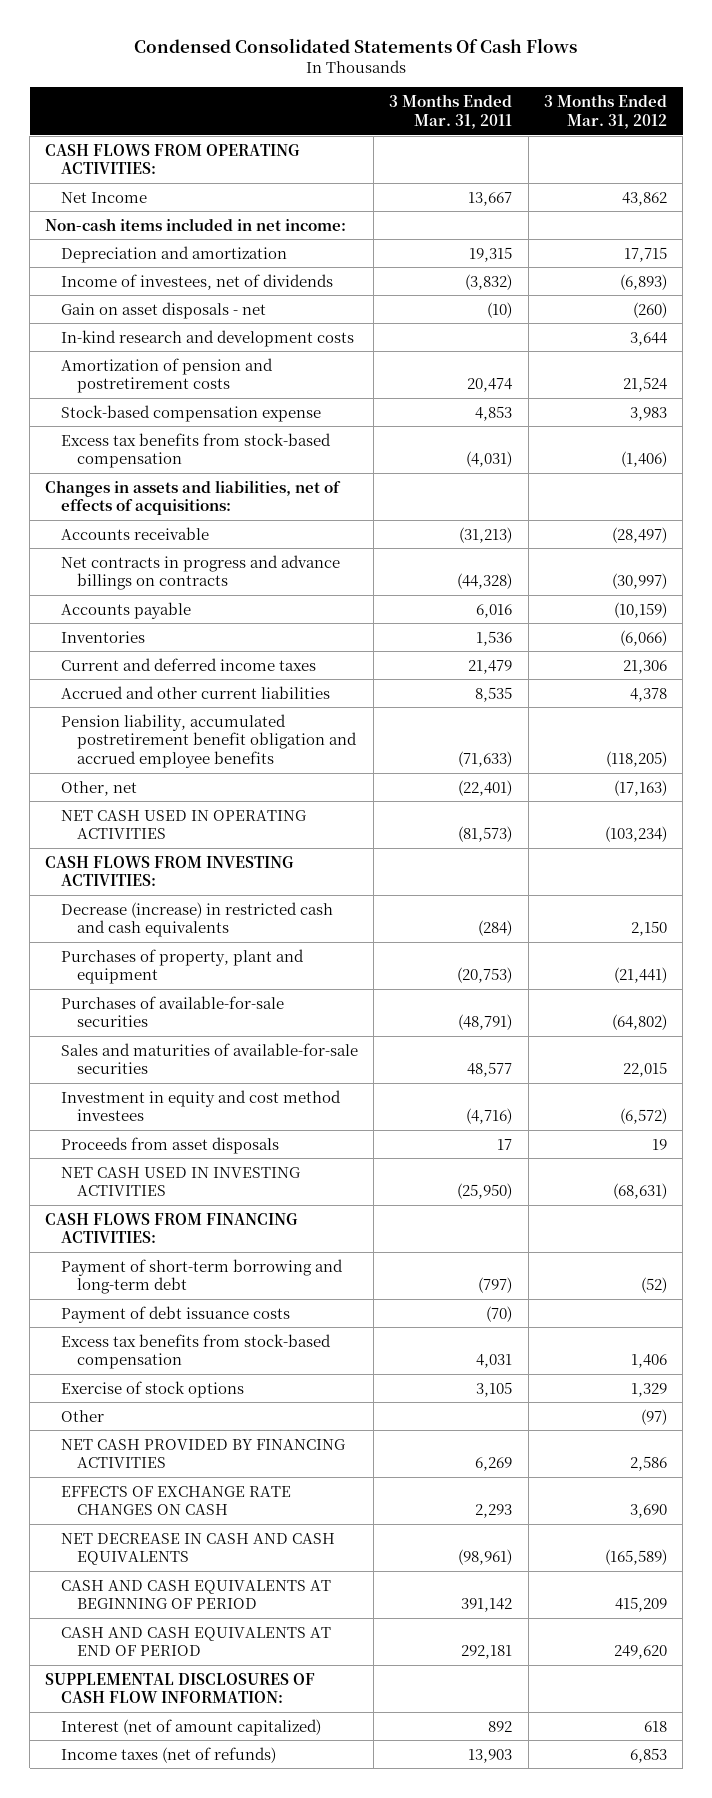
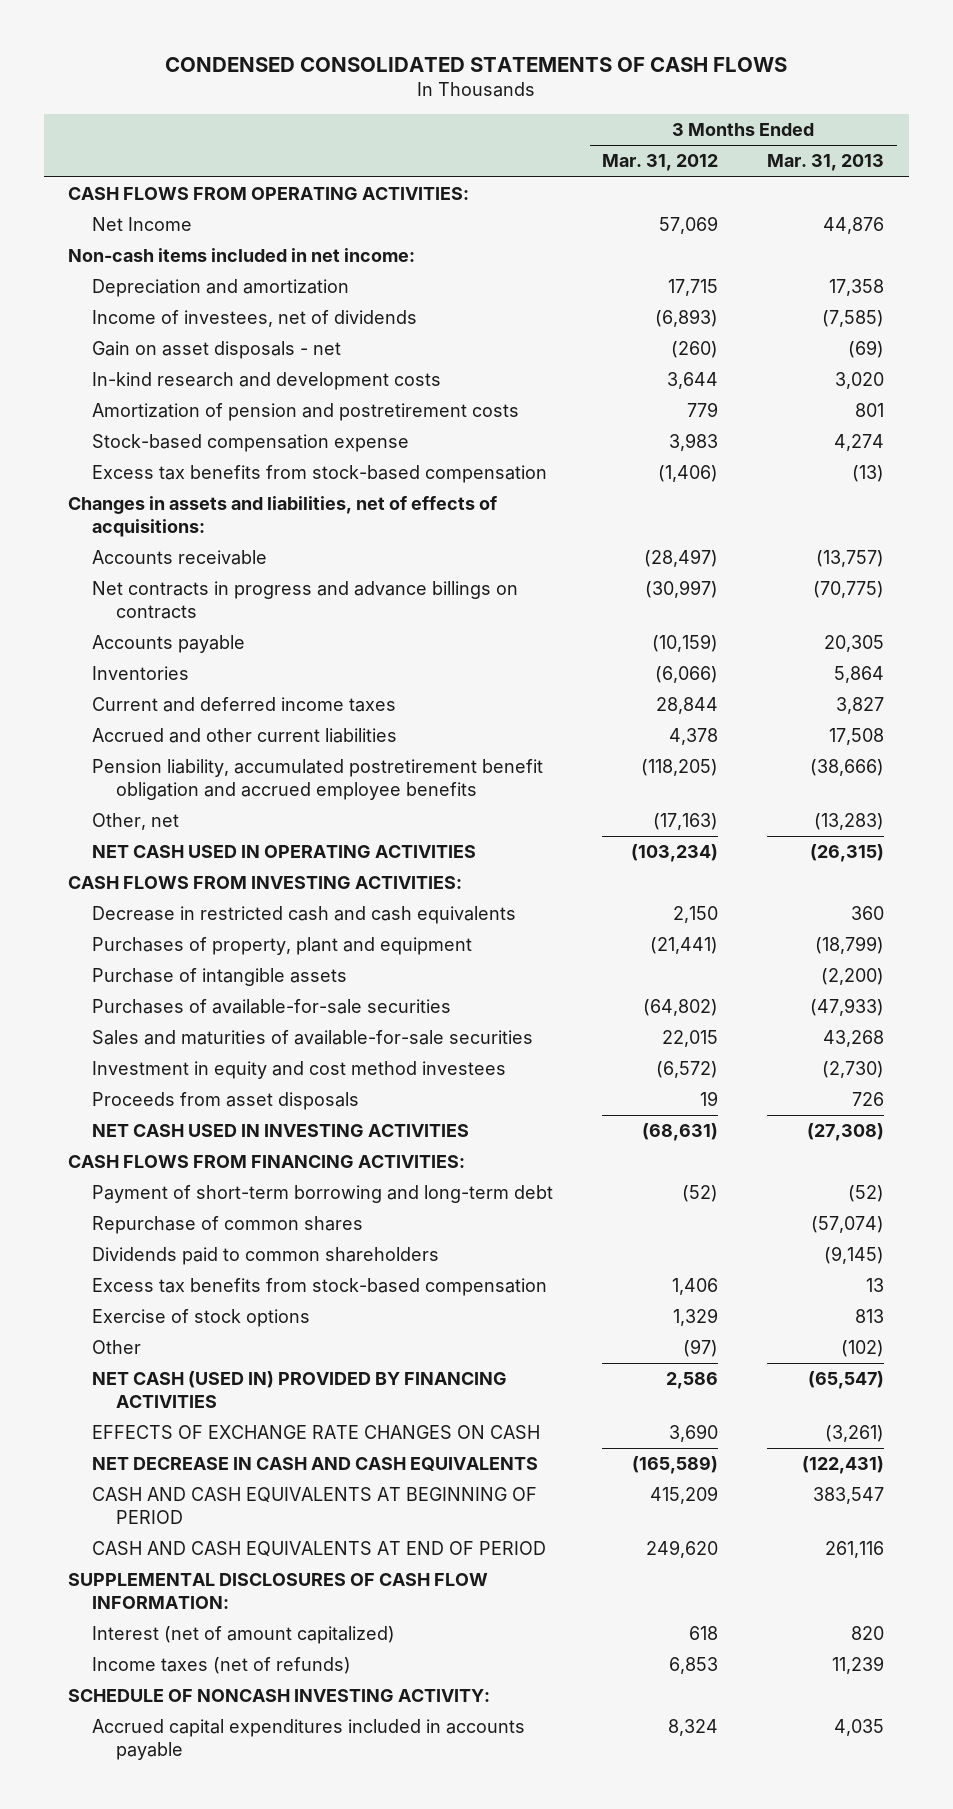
[134,37,578,53] Condensed Consolidated Statements Of Cash Flows -> [165,56,788,72] CONDENSED CONSOLIDATED STATEMENTS OF CASH FLOWS
[389,93,513,129] 3 Months Ended Mar. 31, 2011 -> none
none -> [767,154,885,172] Mar. 31, 2013
[621,191,667,206] 43,862 -> [659,216,719,235] 57,069
[622,377,667,393] 21,524 -> [687,402,719,418] 779
[622,659,667,674] 21,306 -> [656,697,719,715] 28,844
[60,901,333,938] Decrease (increase) in restricted cash and cash equivalents -> [92,906,517,925] Decrease in restricted cash and cash equivalents
none -> [92,968,348,987] Purchase of intangible assets
[60,1305,290,1323] Payment of debt issuance costs -> none
none -> [92,1216,364,1235] Repurchase of common shares
none -> [92,1247,440,1266] Dividends paid to common shareholders
[60,1438,345,1469] NET CASH PROVIDED BY FINANCING ACTIVITIES -> [92,1371,508,1408] NET CASH (USED IN) PROVIDED BY FINANCING ACTIVITIES
none -> [68,1689,491,1703] SCHEDULE OF NONCASH INVESTING ACTIVITY:
none -> [92,1719,526,1760] Accrued capital expenditures included in accounts payable

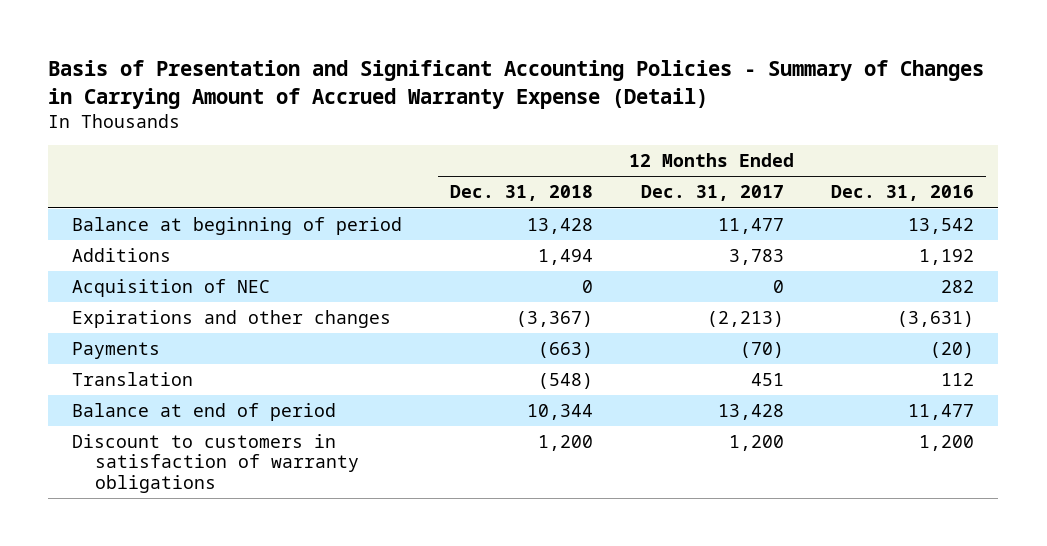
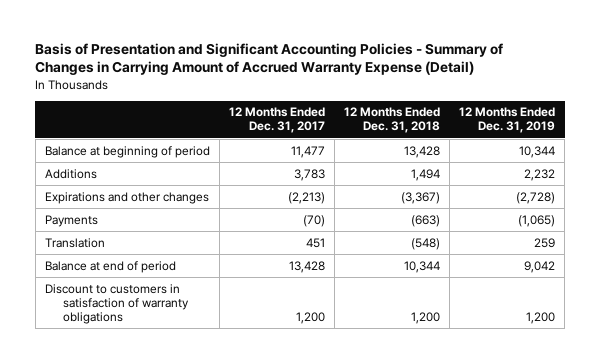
[831,185,975,202] Dec. 31, 2016 -> none
none -> [459,107,556,134] 12 Months Ended Dec. 31, 2019
[72,278,271,297] Acquisition of NEC -> none

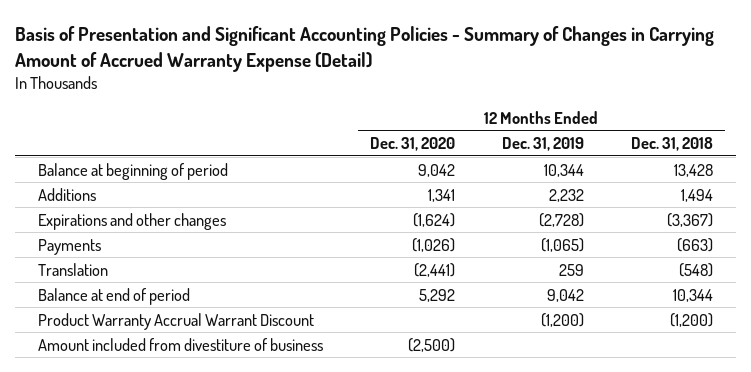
[228,107,325,134] 12 Months Ended Dec. 31, 2017 -> none
none -> [370,137,456,152] Dec. 31, 2020
[44,283,189,325] Discount to customers in satisfaction of warranty obligations -> none
none -> [38,312,315,330] Product Warranty Accrual Warrant Discount
none -> [38,337,324,351] Amount included from divestiture of business

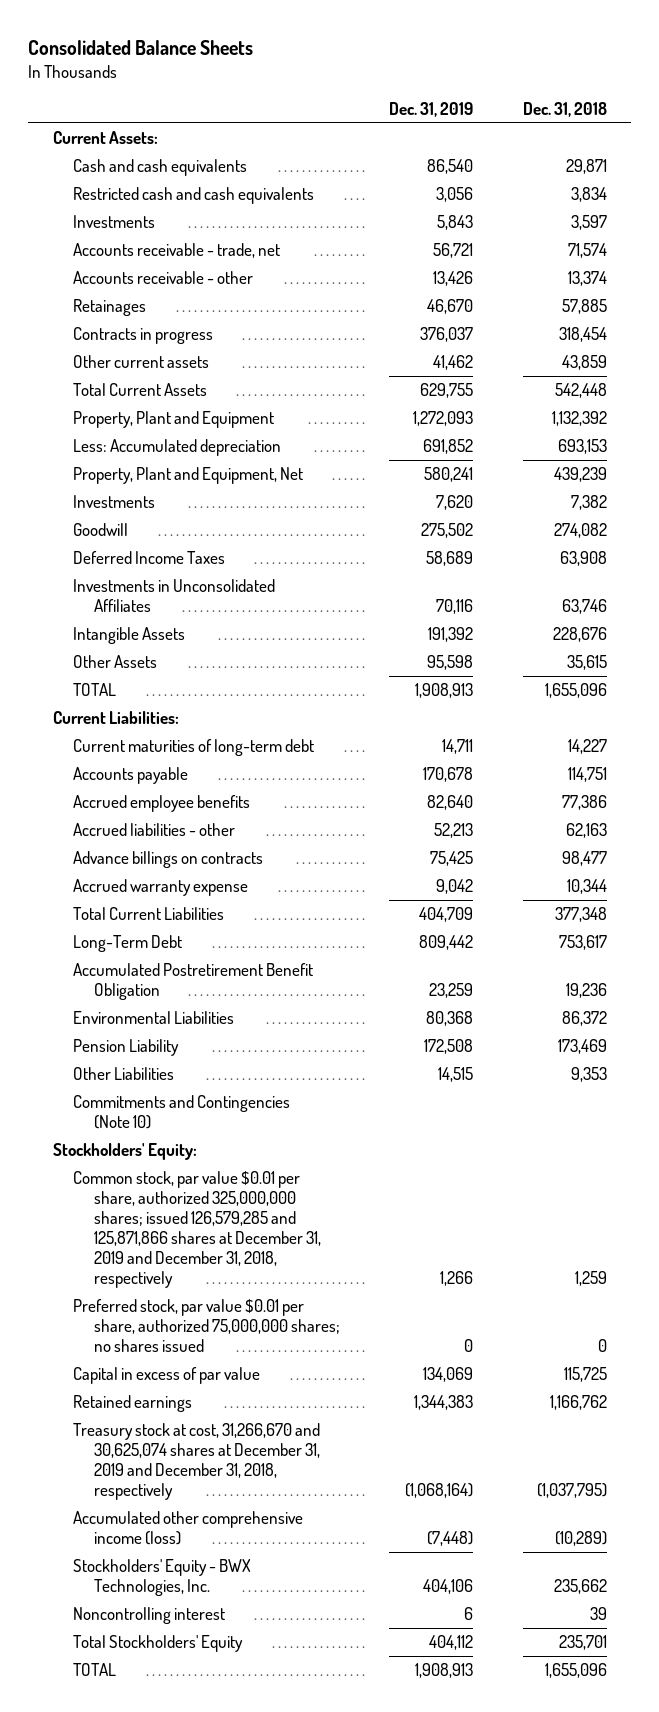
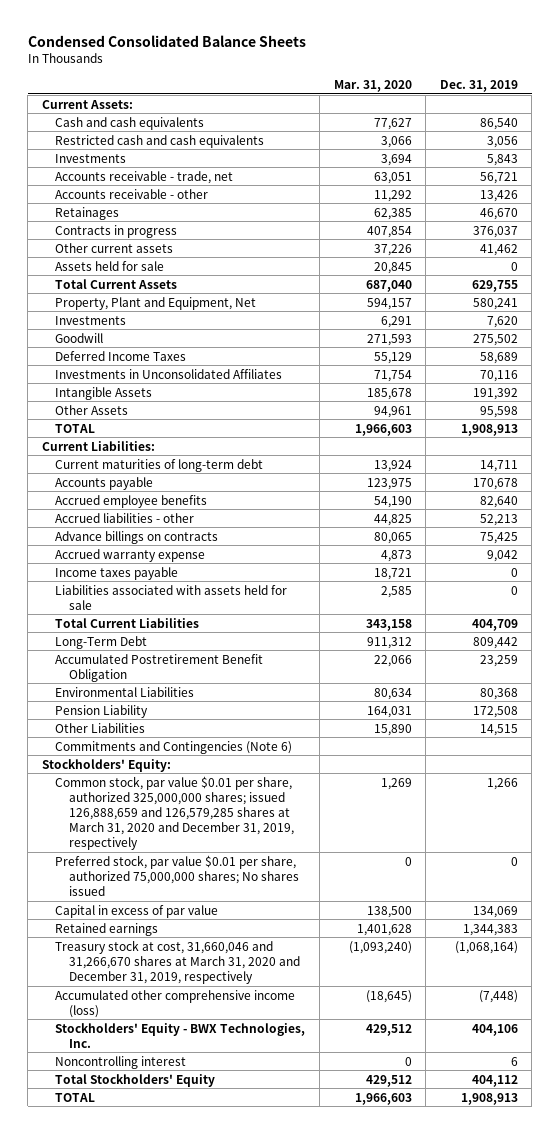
[28,39,254,55] Consolidated Balance Sheets -> [27,34,306,47] Condensed Consolidated Balance Sheets
[522,101,607,117] Dec. 31, 2018 -> none
none -> [333,79,412,92] Mar. 31, 2020
none -> [55,260,165,271] Assets held for sale
[73,411,275,429] Property, Plant and Equipment -> none
[73,439,282,457] Less: Accumulated depreciation -> none
none -> [55,566,179,580] Income taxes payable
none -> [55,584,288,610] Liabilities associated with assets held for sale
[73,1095,291,1130] Commitments and Contingencies (Note 10) -> [55,740,293,754] Commitments and Contingencies (Note 6)
[73,1171,322,1289] Common stock, par value $0.01 per share, authorized 325,000,000 shares; issued 126,579,285 and 125,871,866 shares at December 31, 2019 and December 31, 2018, respectively -> [55,775,294,851] Common stock, par value $0.01 per share, authorized 325,000,000 shares; issued 126,888,659 and 126,579,285 shares at March 31, 2020 and December 31, 2019, respectively
[73,1299,341,1353] Preferred stock, par value $0.01 per share, authorized 75,000,000 shares; no shares issued -> [55,854,299,896] Preferred stock, par value $0.01 per share, authorized 75,000,000 shares; No shares issued
[73,1423,321,1501] Treasury stock at cost, 31,266,670 and 30,625,074 shares at December 31, 2019 and December 31, 2018, respectively -> [55,939,300,984] Treasury stock at cost, 31,660,046 and 31,266,670 shares at March 31, 2020 and December 31, 2019, respectively

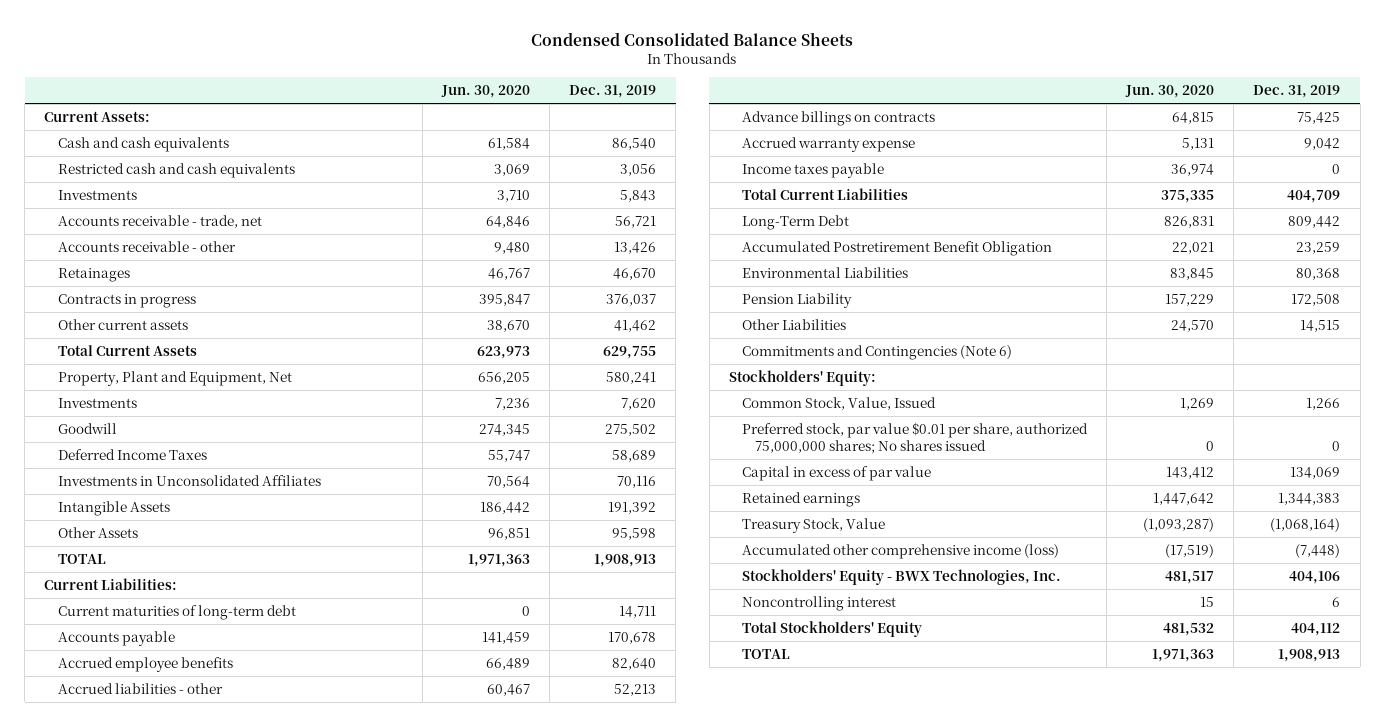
[333,79,412,92] Mar. 31, 2020 -> none
none -> [440,84,530,98] Jun. 30, 2020
[55,260,165,271] Assets held for sale -> none
[55,584,288,610] Liabilities associated with assets held for sale -> none
[55,775,294,851] Common stock, par value $0.01 per share, authorized 325,000,000 shares; issued 126,888,659 and 126,579,285 shares at March 31, 2020 and December 31, 2019, respectively -> [741,396,936,410] Common Stock, Value, Issued
[55,939,300,984] Treasury stock at cost, 31,660,046 and 31,266,670 shares at March 31, 2020 and December 31, 2019, respectively -> [741,517,885,533] Treasury Stock, Value

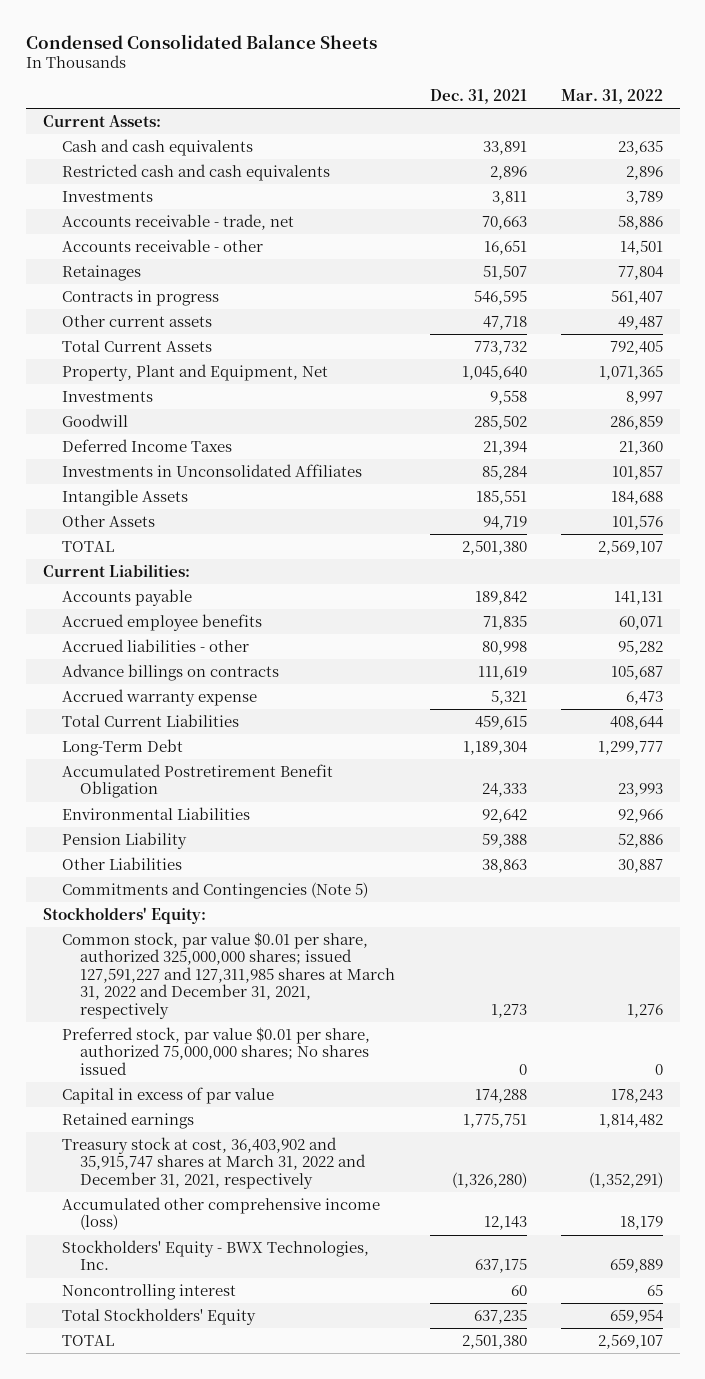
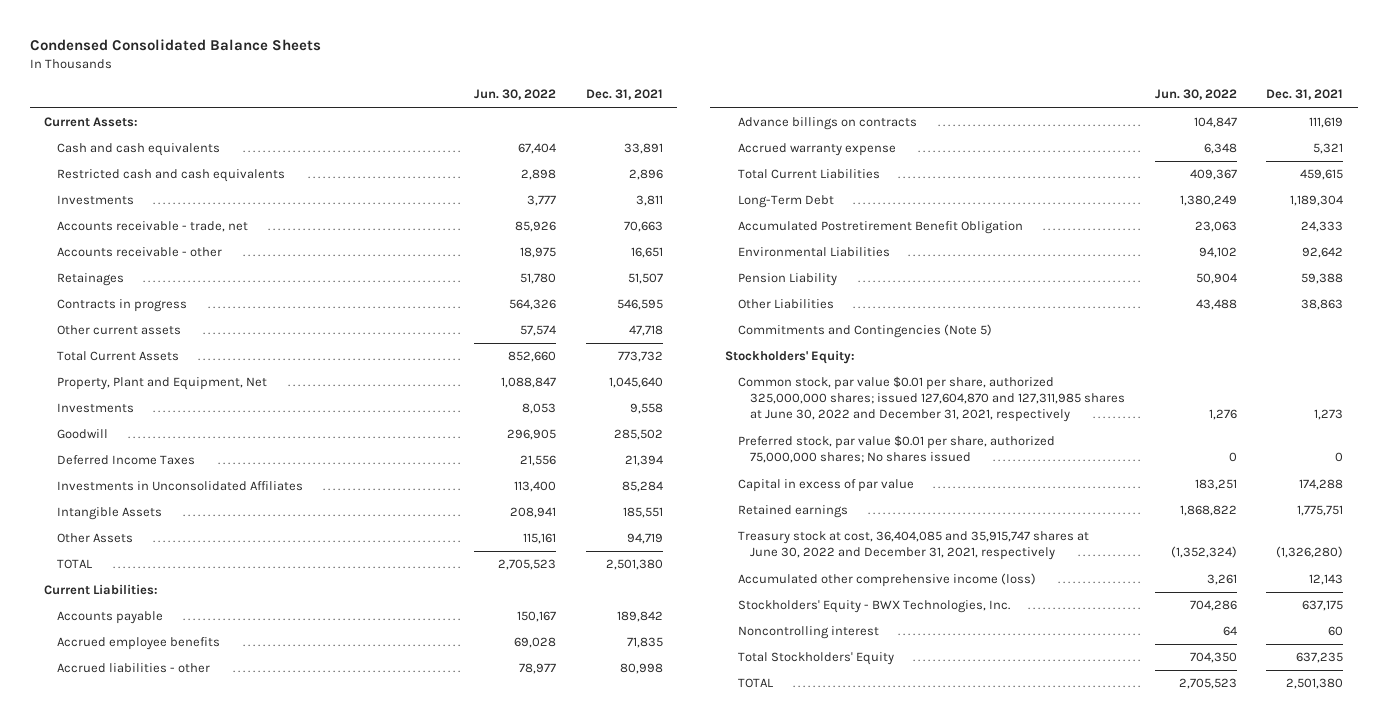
[560,89,663,105] Mar. 31, 2022 -> none
none -> [474,89,557,101] Jun. 30, 2022
[61,931,396,1019] Common stock, par value $0.01 per share, authorized 325,000,000 shares; issued 127,591,227 and 127,311,985 shares at March 31, 2022 and December 31, 2021, respectively -> [737,376,1126,423] Common stock, par value $0.01 per share, authorized 325,000,000 shares; issued 127,604,870 and 127,311,985 shares at June 30, 2022 and December 31, 2021, respectively
[61,1136,367,1189] Treasury stock at cost, 36,403,902 and 35,915,747 shares at March 31, 2022 and December 31, 2021, respectively -> [737,531,1089,561] Treasury stock at cost, 36,404,085 and 35,915,747 shares at June 30, 2022 and December 31, 2021, respectively

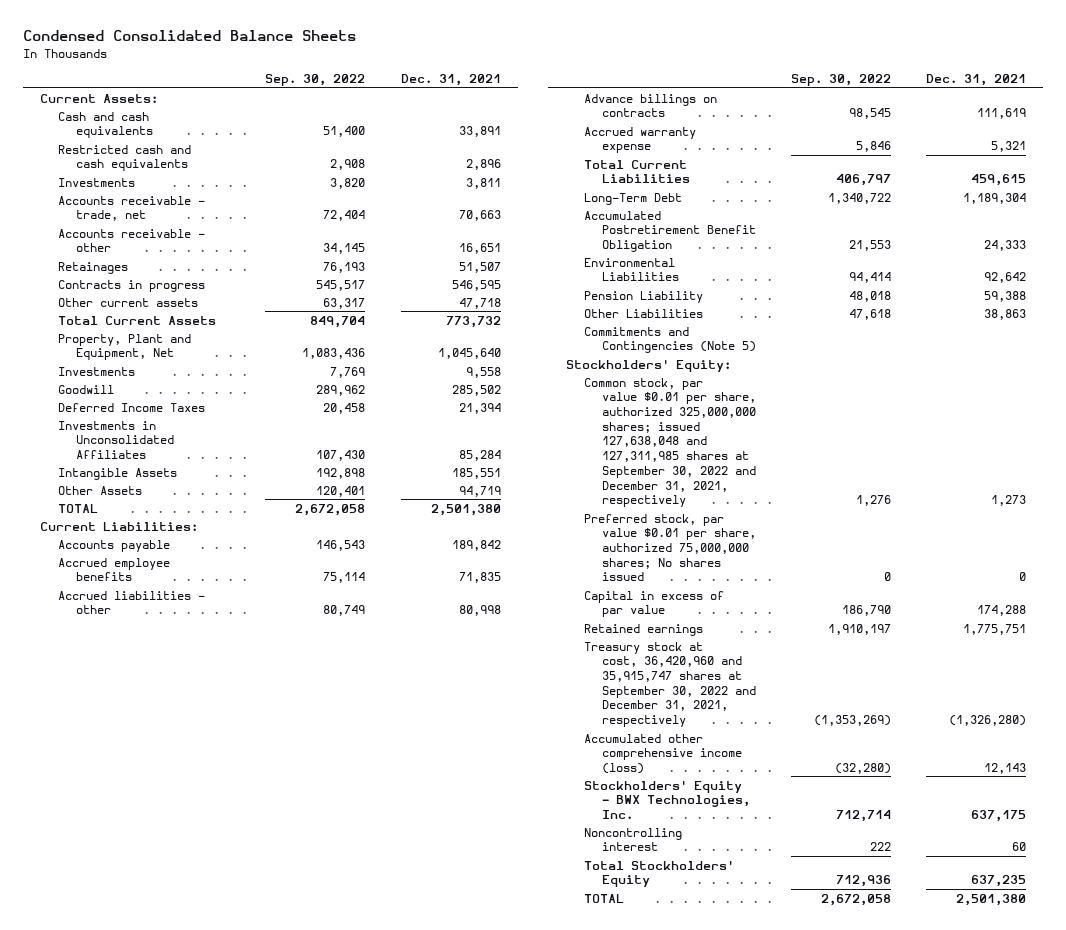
[474,89,557,101] Jun. 30, 2022 -> none
none -> [265,74,366,87] Sep. 30, 2022
[737,376,1126,423] Common stock, par value $0.01 per share, authorized 325,000,000 shares; issued 127,604,870 and 127,311,985 shares at June 30, 2022 and December 31, 2021, respectively -> [583,377,756,508] Common stock, par value $0.01 per share, authorized 325,000,000 shares; issued 127,638,048 and 127,311,985 shares at September 30, 2022 and December 31, 2021, respectively
[737,531,1089,561] Treasury stock at cost, 36,404,085 and 35,915,747 shares at June 30, 2022 and December 31, 2021, respectively -> [583,641,756,728] Treasury stock at cost, 36,420,960 and 35,915,747 shares at September 30, 2022 and December 31, 2021, respectively

